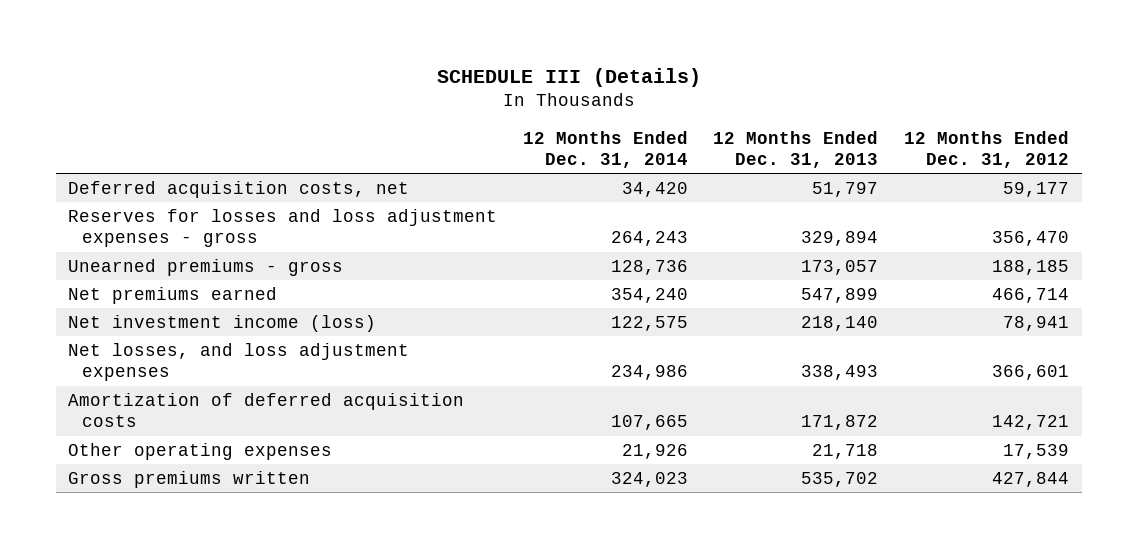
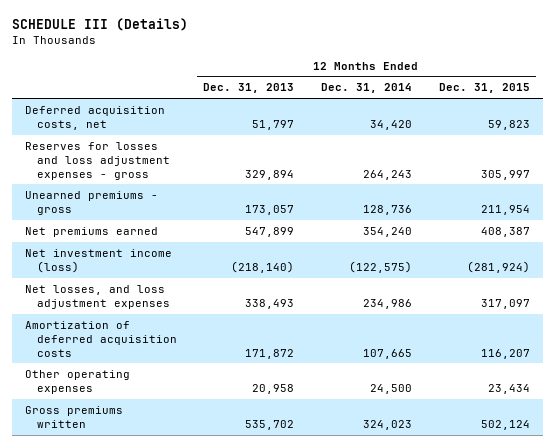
[903,130,1069,169] 12 Months Ended Dec. 31, 2012 -> none
none -> [438,83,530,94] Dec. 31, 2015
[610,315,688,331] 122,575 -> [348,260,412,273] (122,575)
[801,315,879,331] 218,140 -> [231,260,295,273] (218,140)
[621,443,688,459] 21,926 -> [369,383,412,394] 24,500
[812,443,879,459] 21,718 -> [252,383,295,394] 20,958

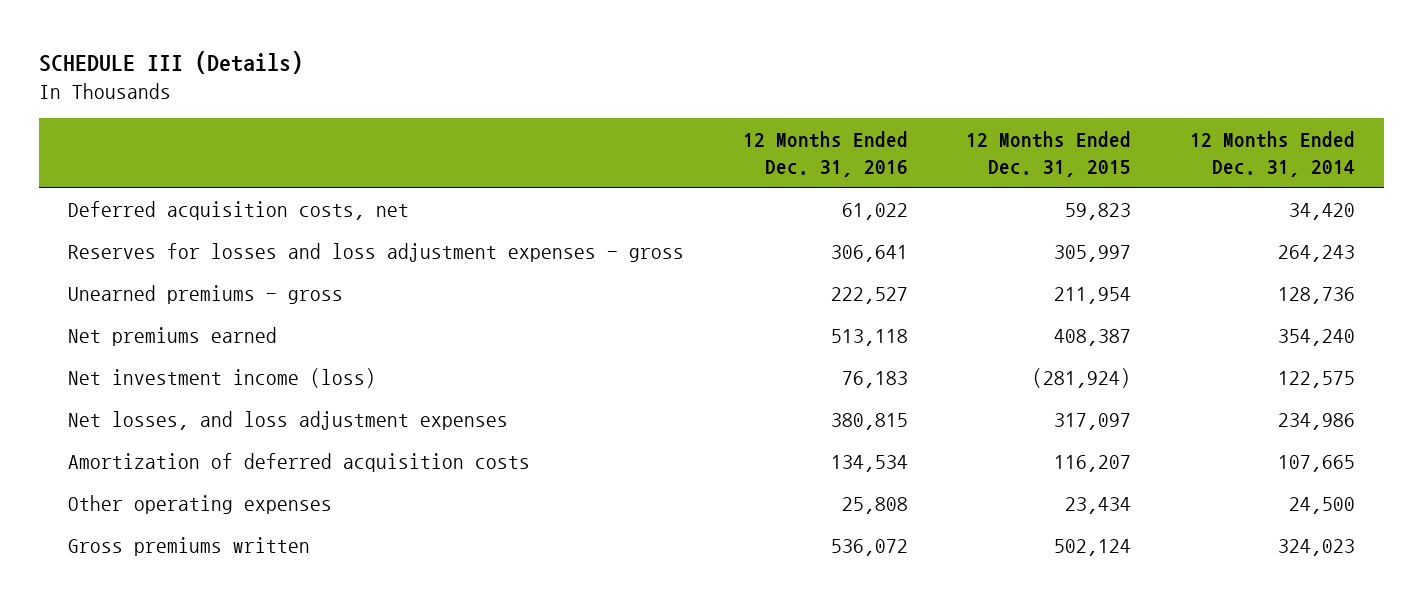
[203,83,295,94] Dec. 31, 2013 -> none
none -> [742,130,908,177] 12 Months Ended Dec. 31, 2016
[348,260,412,273] (122,575) -> [1277,370,1355,388] 122,575

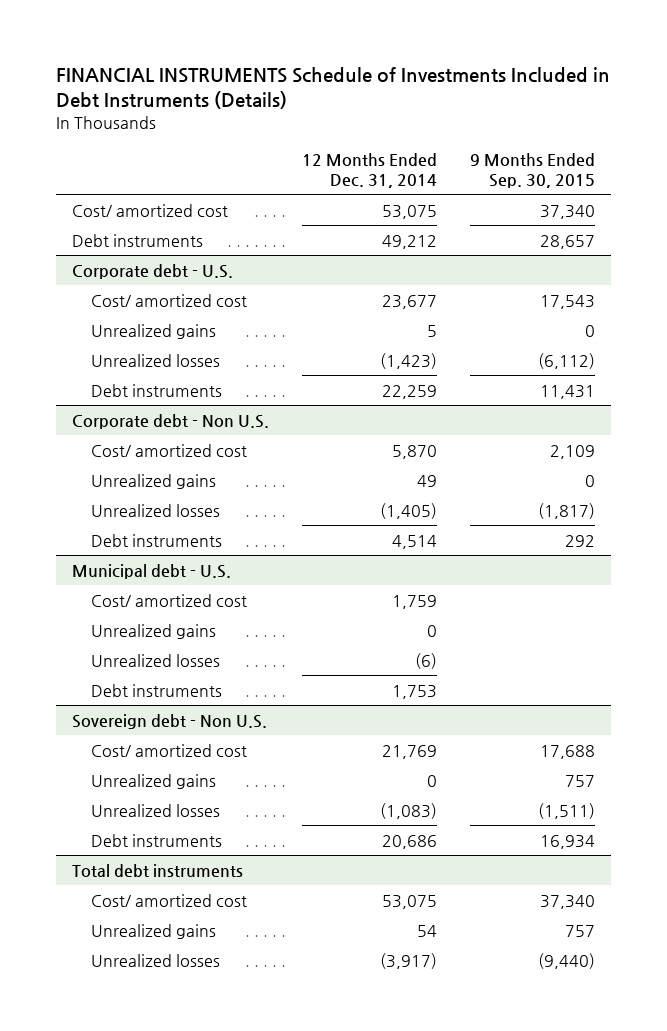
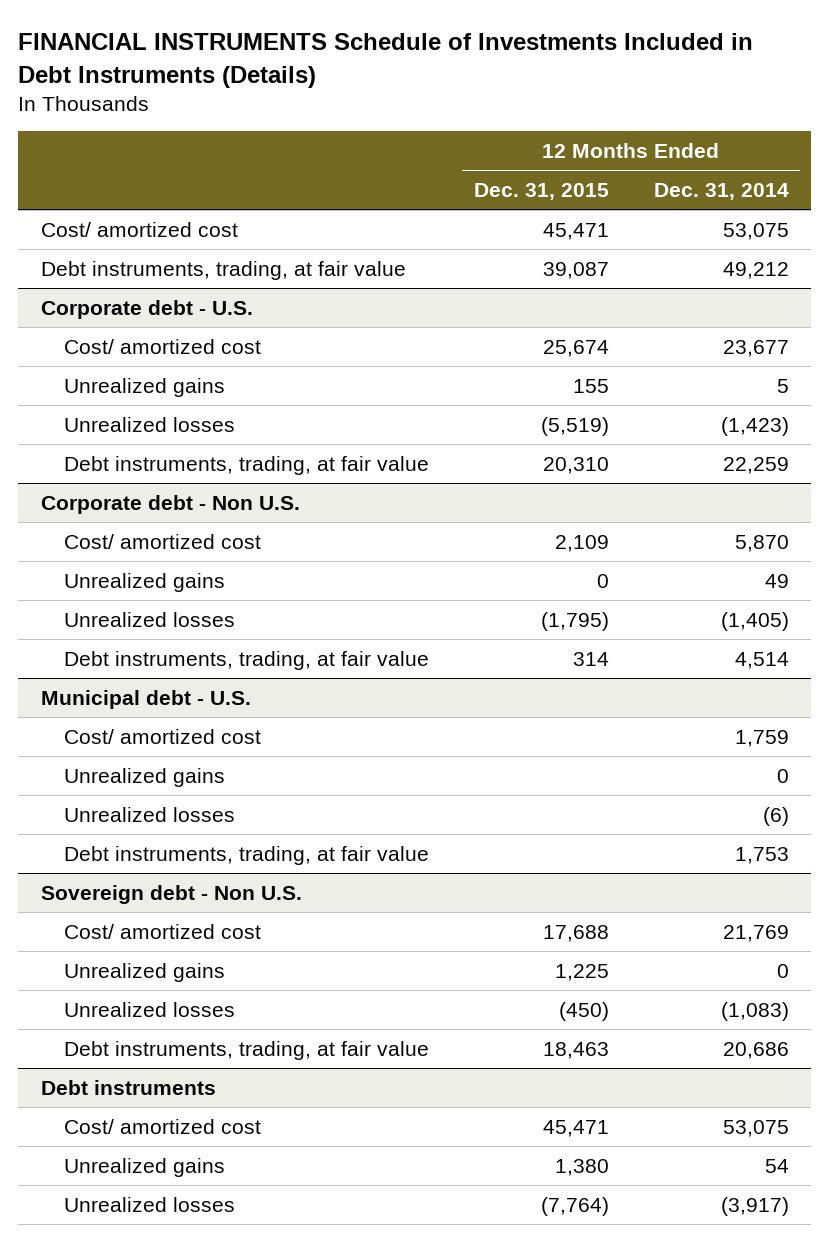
[470,152,596,188] 9 Months Ended Sep. 30, 2015 -> none
none -> [473,182,609,200] Dec. 31, 2015
[72,233,204,247] Debt instruments -> [40,260,406,280] Debt instruments, trading, at fair value
[91,383,223,397] Debt instruments -> [63,455,429,475] Debt instruments, trading, at fair value
[91,533,223,547] Debt instruments -> [63,650,429,670] Debt instruments, trading, at fair value
[91,683,223,697] Debt instruments -> [63,845,429,865] Debt instruments, trading, at fair value
[91,833,223,847] Debt instruments -> [63,1040,429,1060] Debt instruments, trading, at fair value
[72,863,244,877] Total debt instruments -> [40,1079,216,1095] Debt instruments

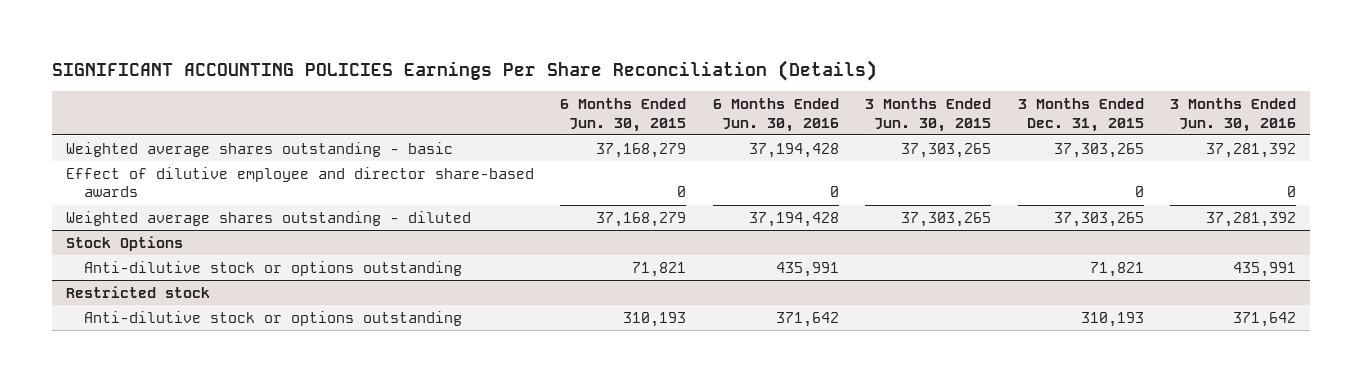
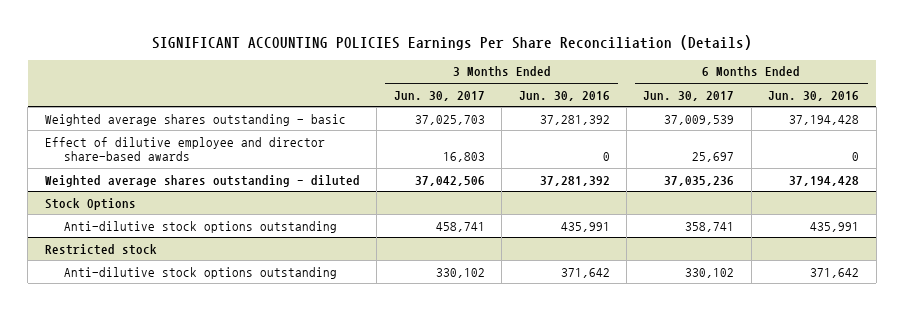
[560,98,687,132] 6 Months Ended Jun. 30, 2015 -> none
[865,98,992,132] 3 Months Ended Jun. 30, 2015 -> none
[1017,98,1144,132] 3 Months Ended Dec. 31, 2015 -> none
none -> [393,90,485,101] Jun. 30, 2017
none -> [643,90,735,101] Jun. 30, 2017
[84,260,463,276] Anti-dilutive stock or options outstanding -> [63,220,337,233] Anti-dilutive stock options outstanding
[84,310,463,326] Anti-dilutive stock or options outstanding -> [63,266,337,279] Anti-dilutive stock options outstanding

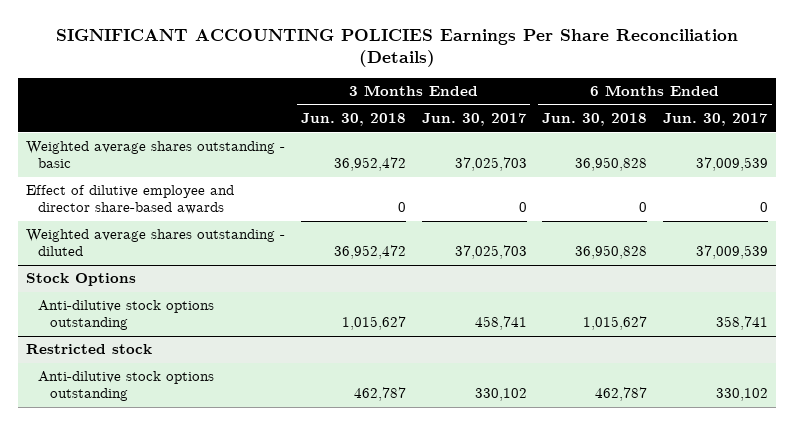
[518,90,610,101] Jun. 30, 2016 -> none
[768,90,860,101] Jun. 30, 2016 -> none
none -> [300,113,406,127] Jun. 30, 2018
none -> [542,113,648,127] Jun. 30, 2018
[442,152,485,163] 16,803 -> [518,202,527,213] 0
[692,152,735,163] 25,697 -> [759,202,768,213] 0
[414,175,485,186] 37,042,506 -> [454,245,527,260] 37,025,703
[664,175,735,186] 37,035,236 -> [695,245,768,260] 37,009,539

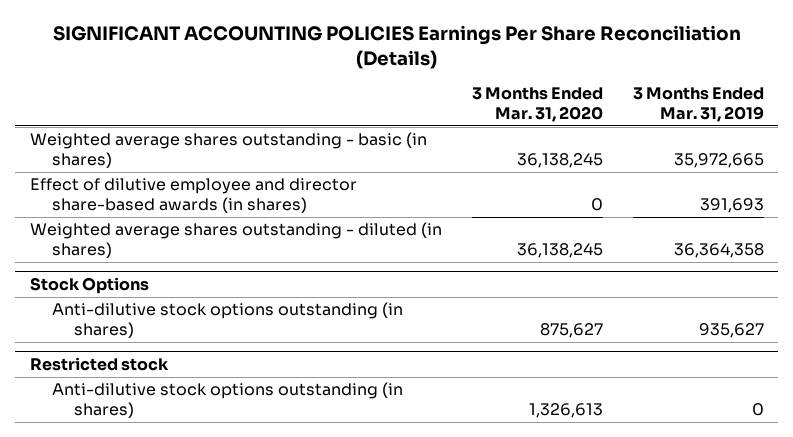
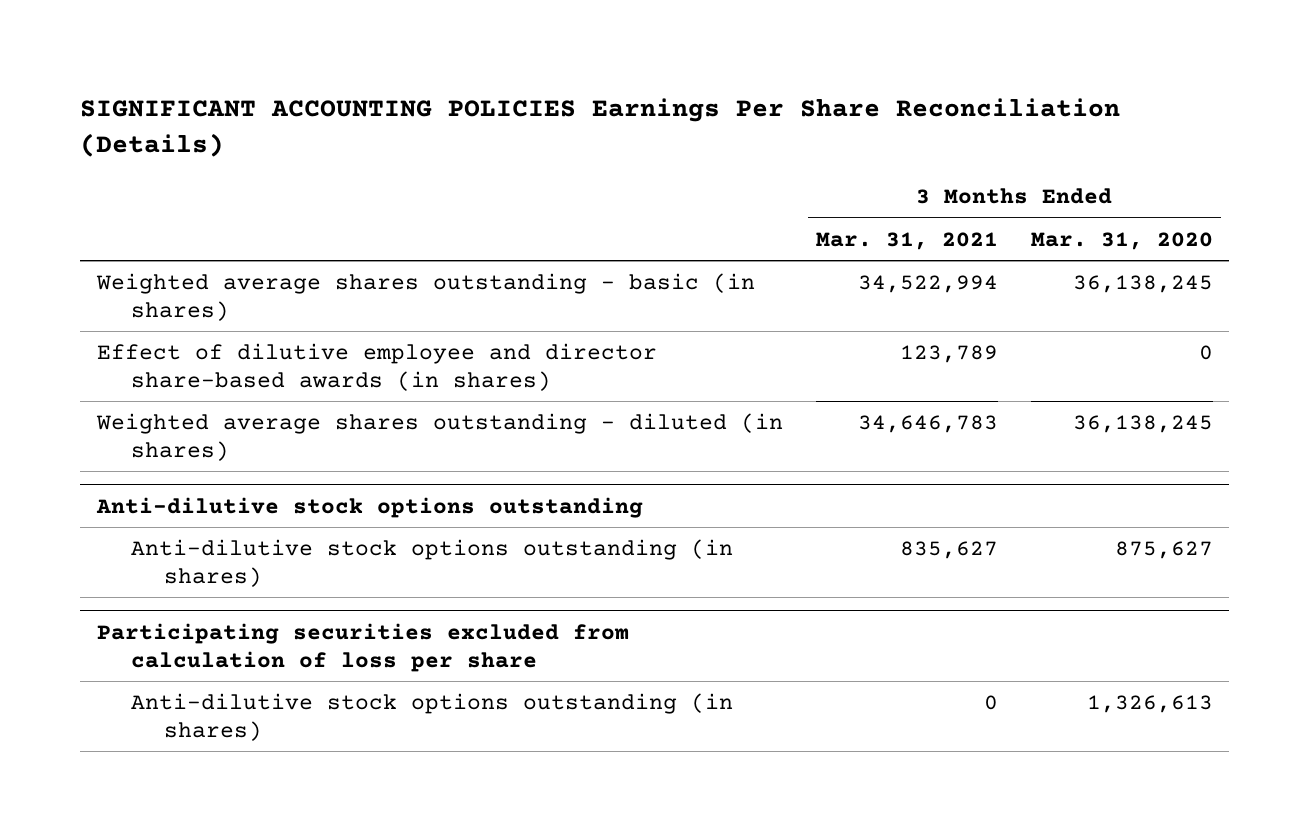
[632,87,764,122] 3 Months Ended Mar. 31, 2019 -> none
none -> [815,231,998,250] Mar. 31, 2021
[29,277,149,295] Stock Options -> [95,496,643,518] Anti-dilutive stock options outstanding
[29,357,169,372] Restricted stock -> [96,622,629,672] Participating securities excluded from calculation of loss per share

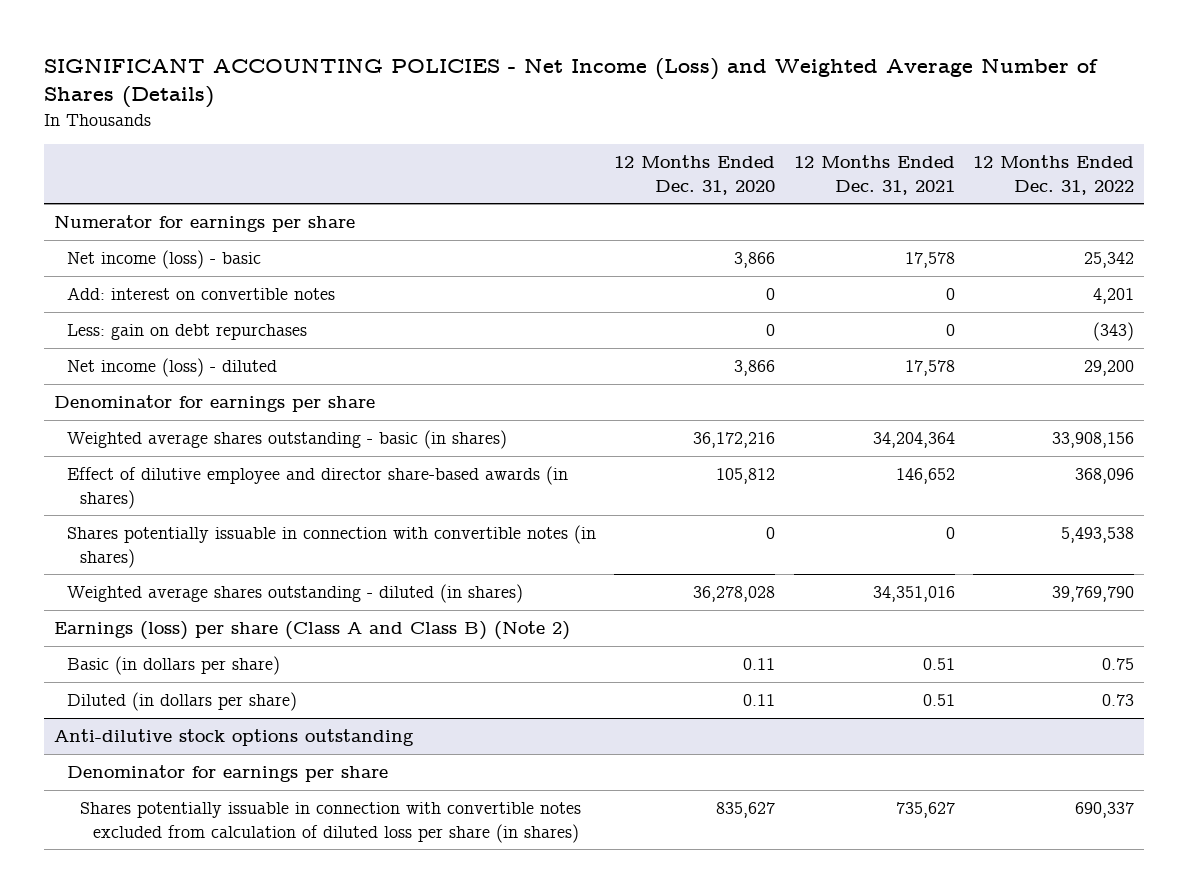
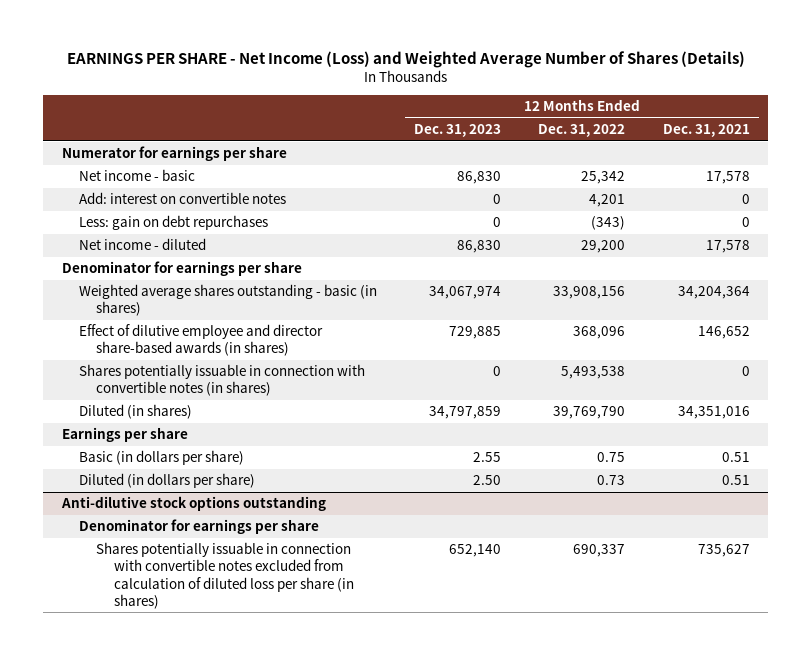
[44,57,1099,108] SIGNIFICANT ACCOUNTING POLICIES - Net Income (Loss) and Weighted Average Number of Shares (Details) -> [66,50,745,68] EARNINGS PER SHARE - Net Income (Loss) and Weighted Average Number of Shares (Details)
[614,155,776,195] 12 Months Ended Dec. 31, 2020 -> none
none -> [414,124,502,138] Dec. 31, 2023
[66,250,261,270] Net income (loss) - basic -> [78,169,195,182] Net income - basic
[66,358,277,378] Net income (loss) - diluted -> [78,238,206,251] Net income - diluted
[66,584,523,604] Weighted average shares outstanding - diluted (in shares) -> [78,404,192,420] Diluted (in shares)
[53,621,570,641] Earnings (loss) per share (Class A and Class B) (Note 2) -> [61,427,188,443] Earnings per share

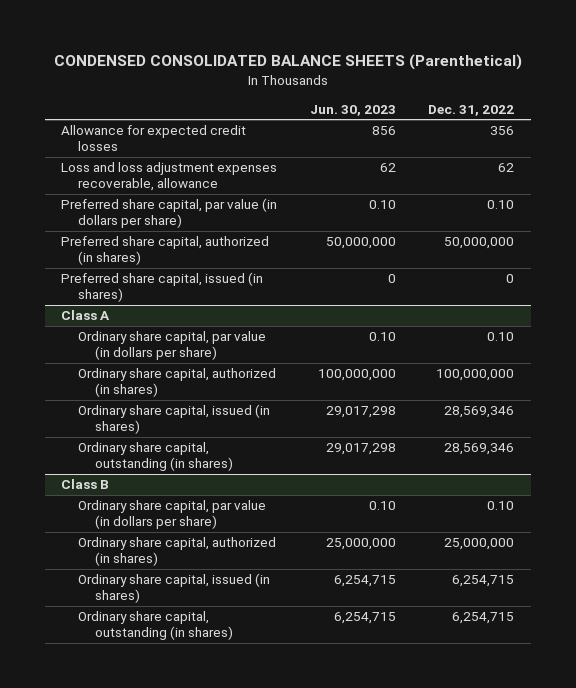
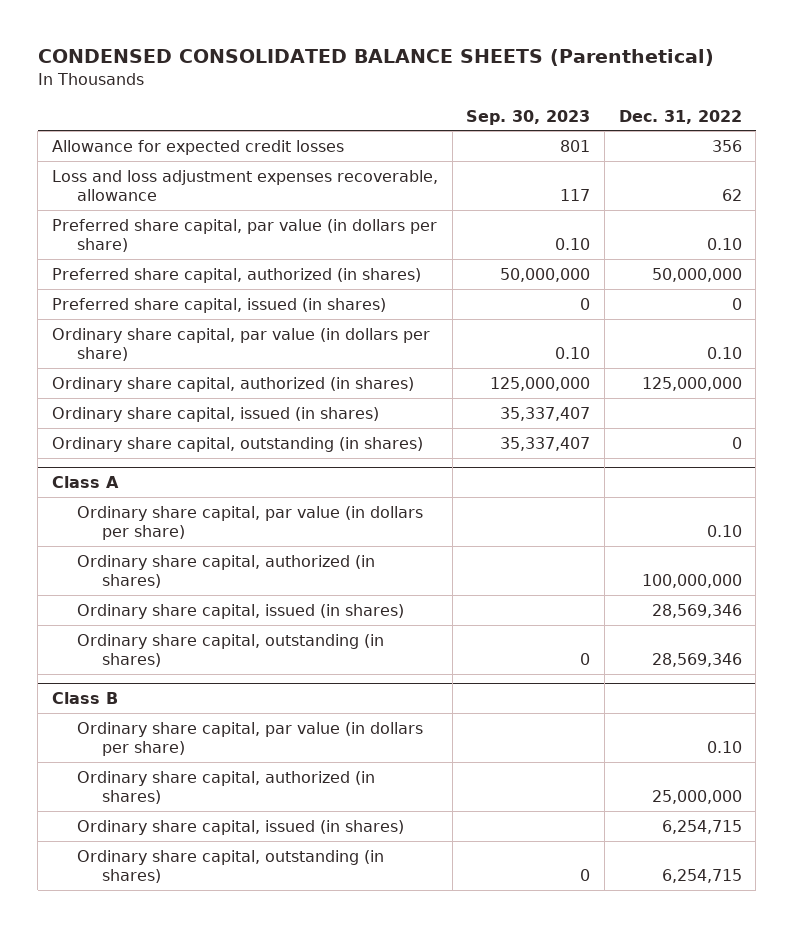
[309,104,396,116] Jun. 30, 2023 -> none
none -> [466,109,591,125] Sep. 30, 2023
none -> [51,327,430,362] Ordinary share capital, par value (in dollars per share)
none -> [51,376,414,392] Ordinary share capital, authorized (in shares)
none -> [51,406,379,422] Ordinary share capital, issued (in shares)
none -> [51,436,423,452] Ordinary share capital, outstanding (in shares)

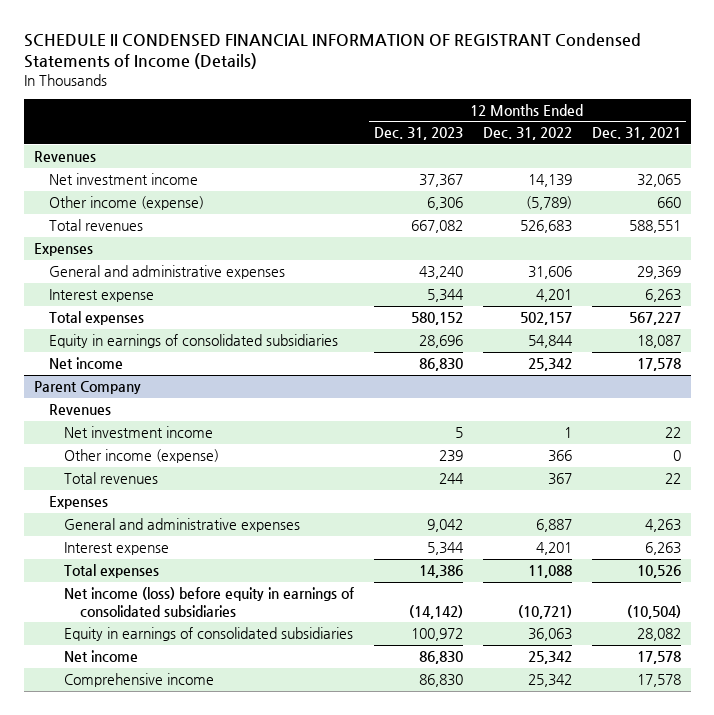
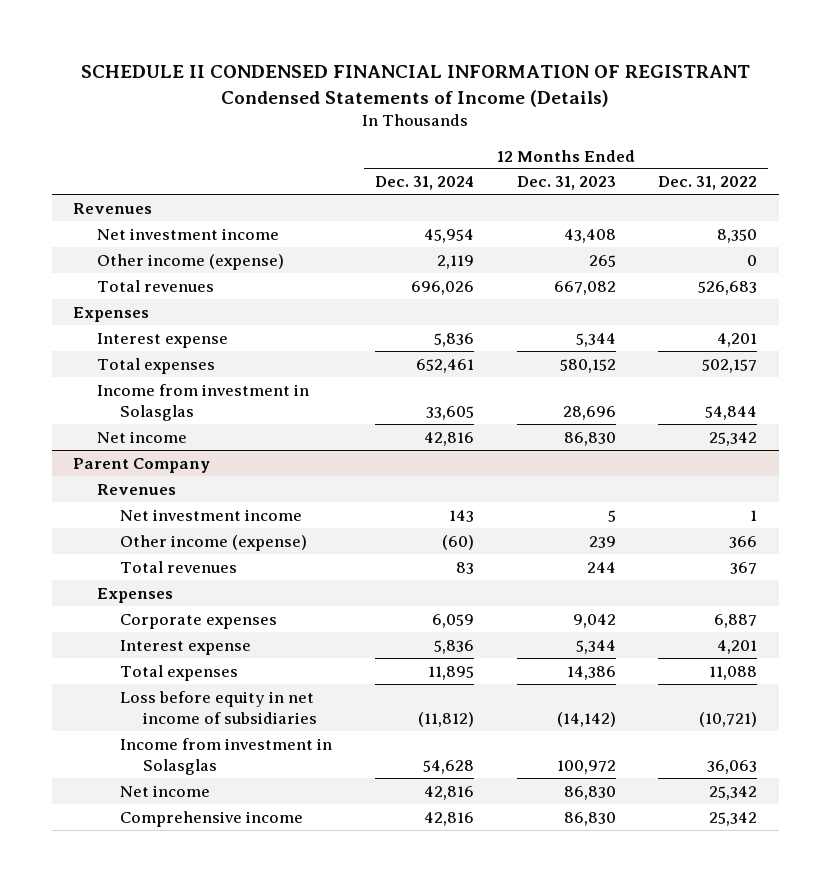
[591,127,681,141] Dec. 31, 2021 -> none
none -> [374,176,474,191] Dec. 31, 2024
[419,174,464,188] 37,367 -> [563,228,616,243] 43,408
[527,174,572,188] 14,139 -> [717,228,758,243] 8,350
[427,197,464,211] 6,306 -> [588,254,616,267] 265
[525,196,572,211] (5,789) -> [747,254,758,266] 0
[49,265,286,280] General and administrative expenses -> none
[49,334,339,349] Equity in earnings of consolidated subsidiaries -> [96,383,309,421] Income from investment in Solasglas
[64,518,301,533] General and administrative expenses -> [119,613,277,629] Corporate expenses
[64,587,355,617] Net income (loss) before equity in earnings of consolidated subsidiaries -> [119,690,318,724] Loss before equity in net income of subsidiaries
[64,627,354,642] Equity in earnings of consolidated subsidiaries -> [119,737,332,775] Income from investment in Solasglas

